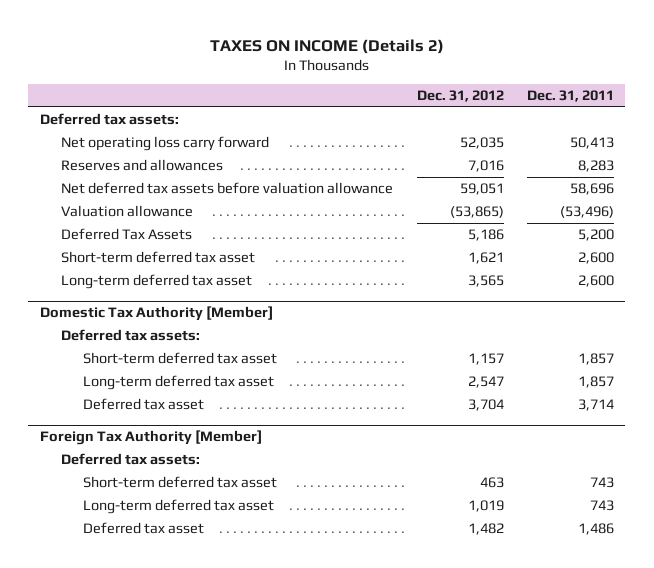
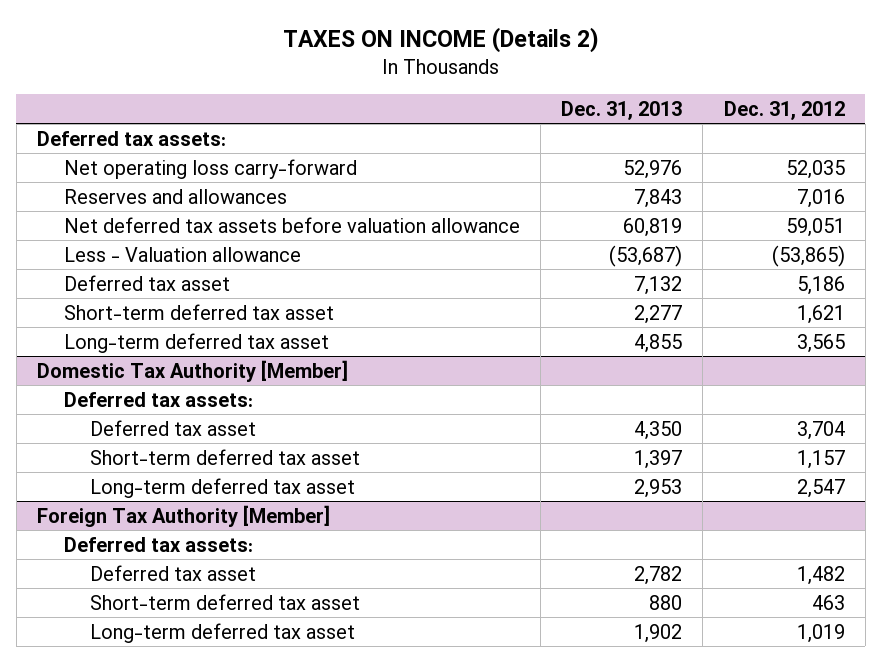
[526,90,614,103] Dec. 31, 2011 -> none
none -> [561,100,683,120] Dec. 31, 2013
[61,135,270,151] Net operating loss carry forward -> [63,158,357,179] Net operating loss carry-forward
[61,204,194,217] Valuation allowance -> [63,246,301,262] Less - Valuation allowance
[61,227,193,240] Deferred Tax Assets -> [63,274,230,291] Deferred tax asset
[82,397,204,410] Deferred tax asset -> [90,419,257,436] Deferred tax asset
[82,521,204,534] Deferred tax asset -> [90,564,257,581] Deferred tax asset

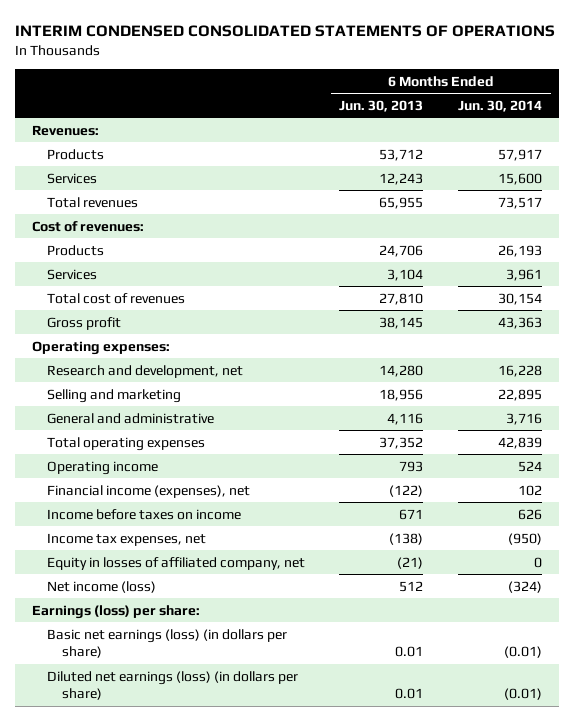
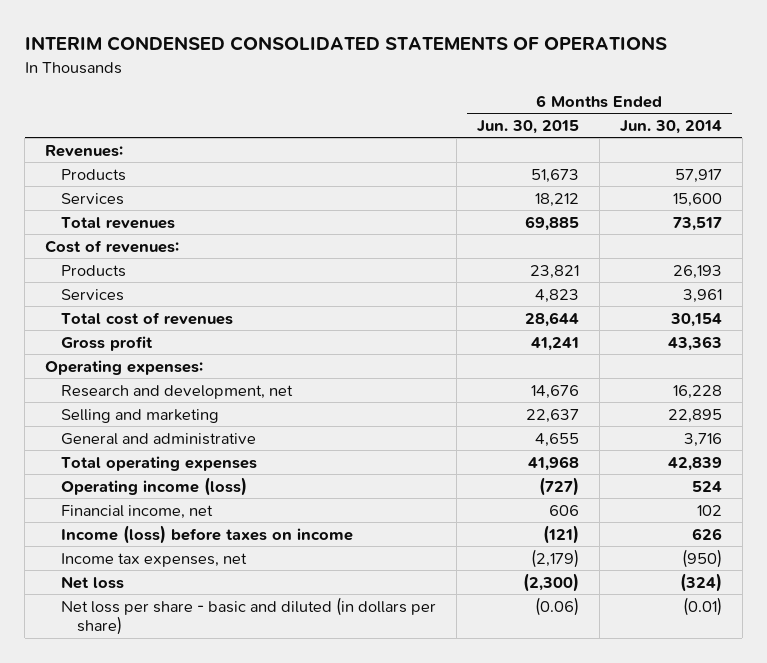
[339,99,424,112] Jun. 30, 2013 -> none
none -> [476,120,579,135] Jun. 30, 2015
[46,460,158,475] Operating income -> [60,476,247,496] Operating income (loss)
[46,484,250,498] Financial income (expenses), net -> [60,504,213,519] Financial income, net
[46,508,241,520] Income before taxes on income -> [60,524,353,544] Income (loss) before taxes on income
[46,556,305,570] Equity in losses of affiliated company, net -> none
[31,604,200,619] Earnings (loss) per share: -> none
[46,670,298,701] Diluted net earnings (loss) (in dollars per share) -> none
[46,580,156,593] Net income (loss) -> [60,575,124,589] Net loss
[46,628,287,659] Basic net earnings (loss) (in dollars per share) -> [60,596,436,636] Net loss per share - basic and diluted (in dollars per share)

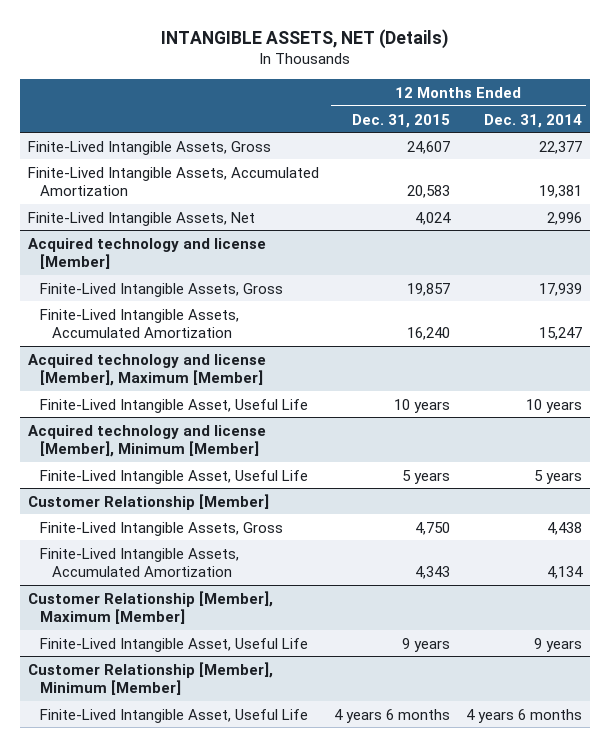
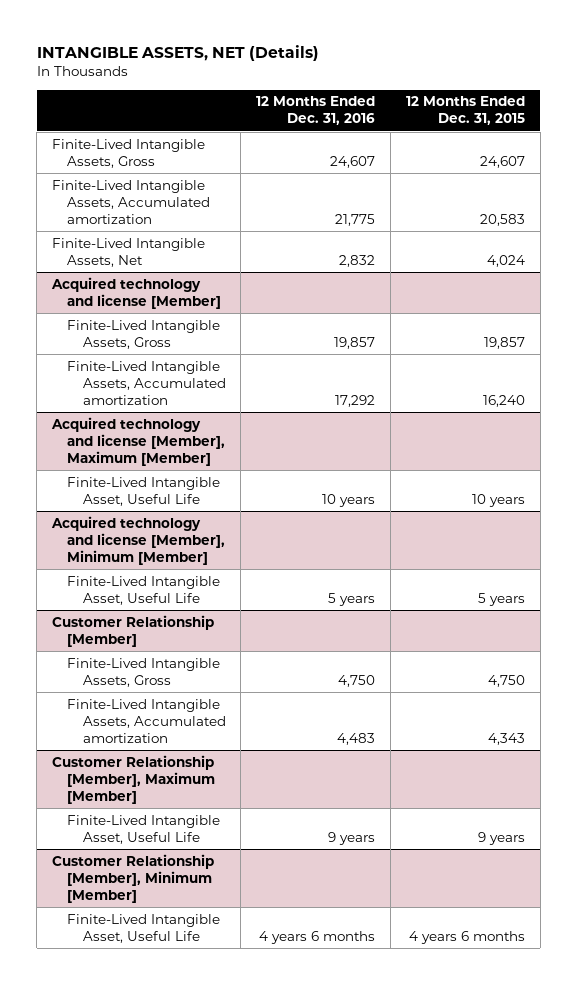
[483,113,582,128] Dec. 31, 2014 -> none
none -> [256,96,376,126] 12 Months Ended Dec. 31, 2016
[27,166,319,197] Finite-Lived Intangible Assets, Accumulated Amortization -> [52,179,211,224] Finite-Lived Intangible Assets, Accumulated amortization
[40,308,240,339] Finite-Lived Intangible Assets, Accumulated Amortization -> [67,360,226,405] Finite-Lived Intangible Assets, Accumulated amortization
[40,547,240,578] Finite-Lived Intangible Assets, Accumulated Amortization -> [67,698,226,743] Finite-Lived Intangible Assets, Accumulated amortization

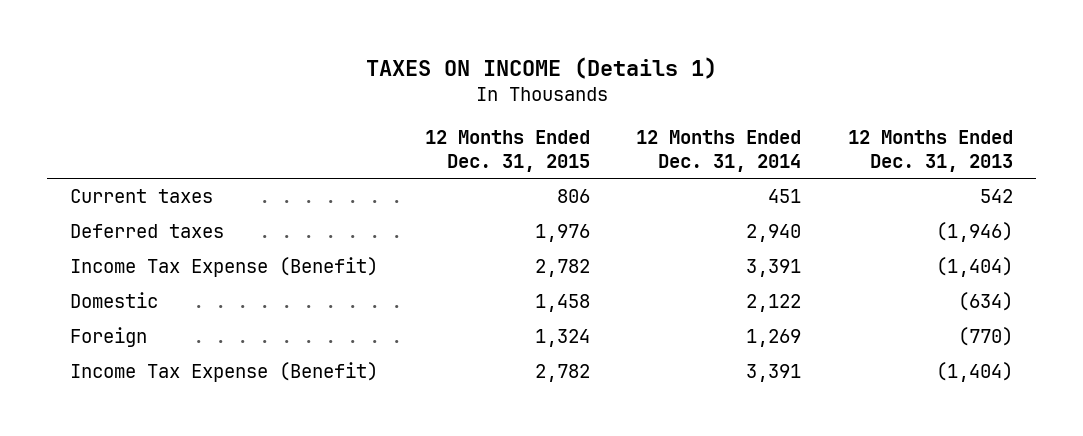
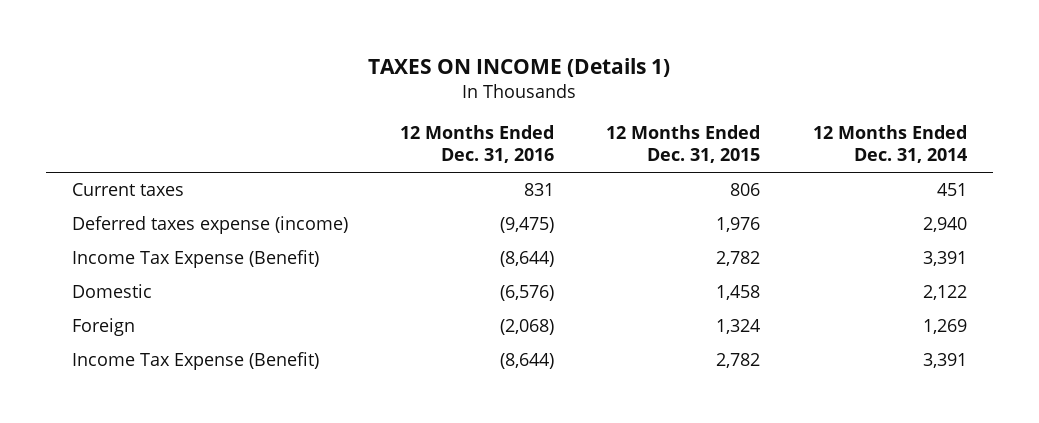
[847,130,1013,172] 12 Months Ended Dec. 31, 2013 -> none
none -> [400,124,555,164] 12 Months Ended Dec. 31, 2016
[70,224,225,239] Deferred taxes -> [72,216,349,235] Deferred taxes expense (income)

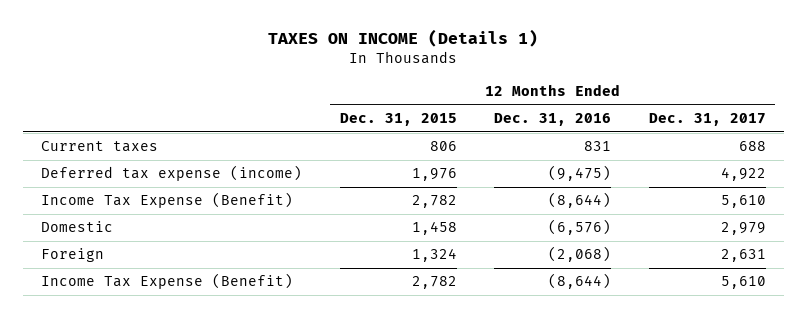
[812,124,967,164] 12 Months Ended Dec. 31, 2014 -> none
none -> [648,112,766,126] Dec. 31, 2017
[72,216,349,235] Deferred taxes expense (income) -> [41,165,303,182] Deferred tax expense (income)

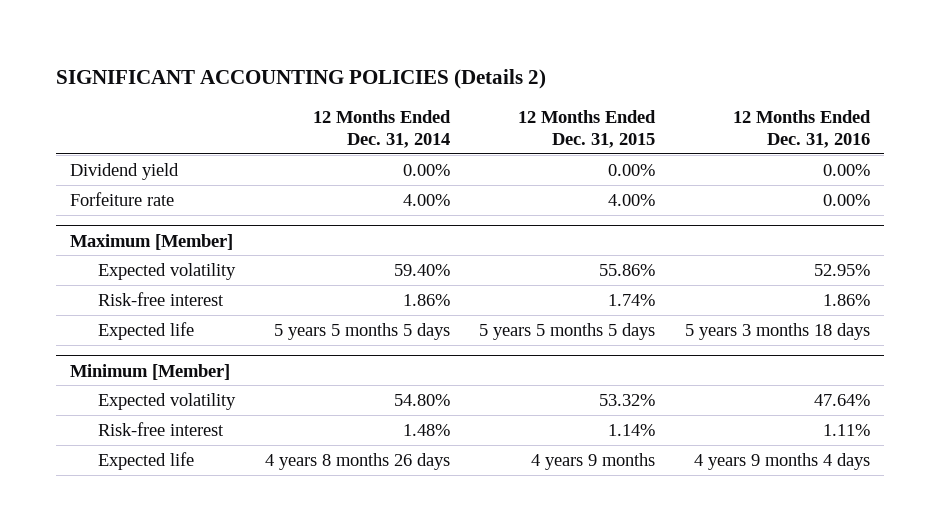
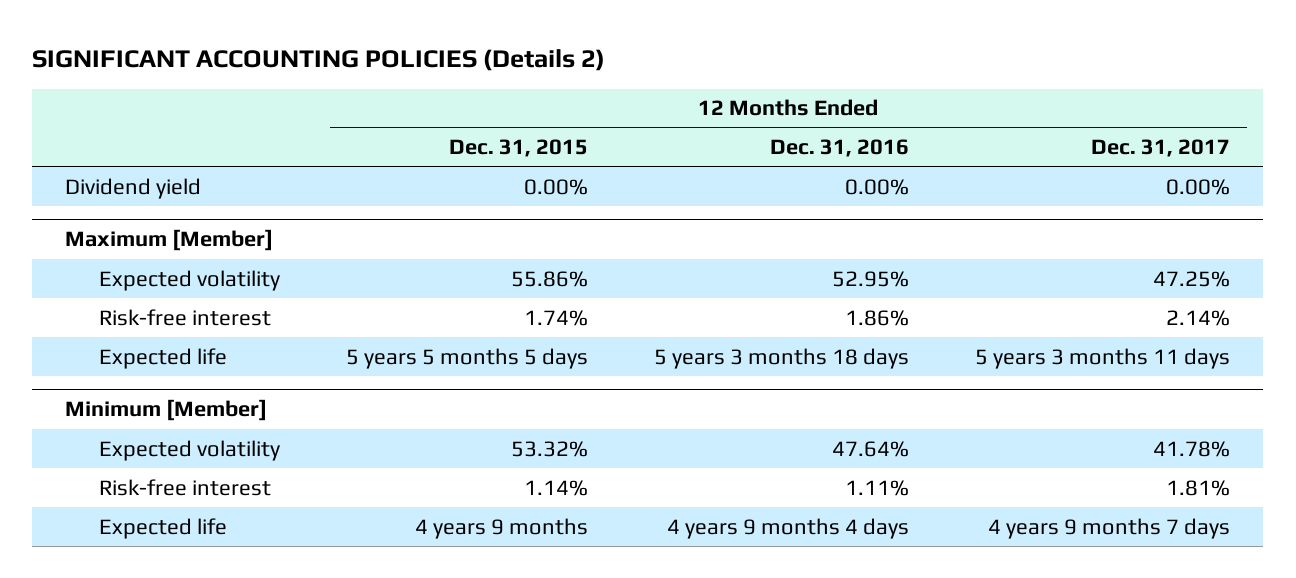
[312,110,451,149] 12 Months Ended Dec. 31, 2014 -> none
none -> [1091,139,1231,158] Dec. 31, 2017
[70,191,175,206] Forfeiture rate -> none

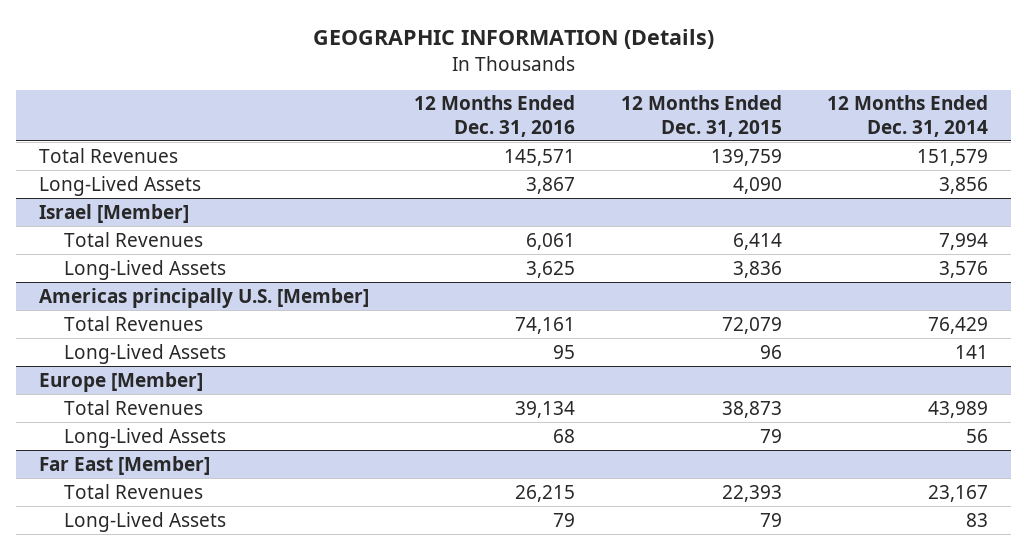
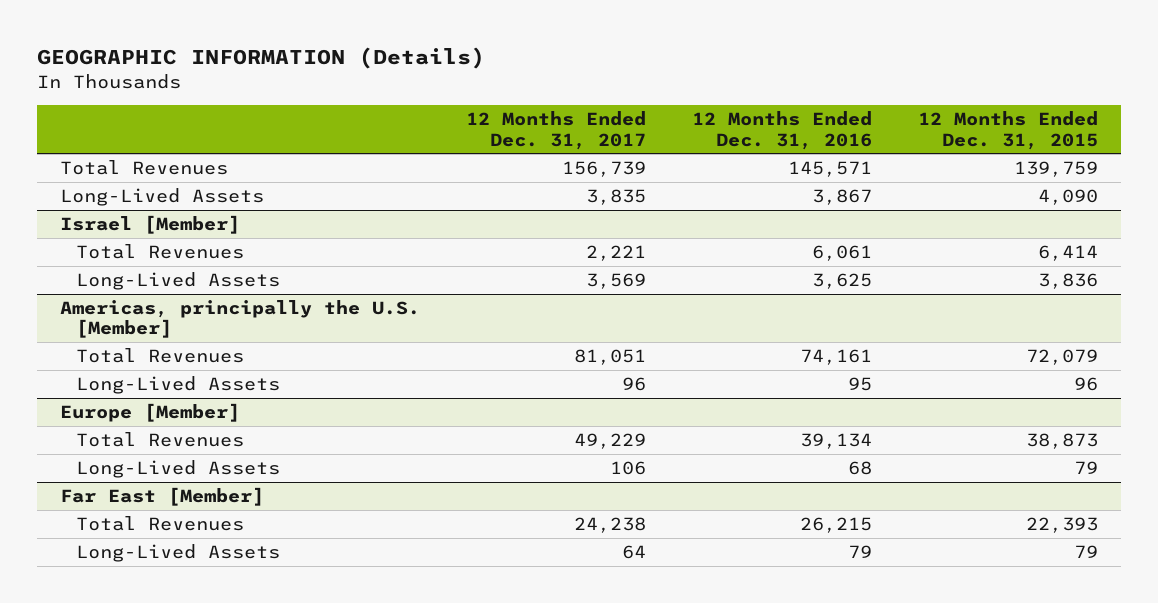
[827,95,989,137] 12 Months Ended Dec. 31, 2014 -> none
none -> [466,111,647,150] 12 Months Ended Dec. 31, 2017
[39,287,370,308] Americas principally U.S. [Member] -> [60,300,421,339] Americas, principally the U.S. [Member]

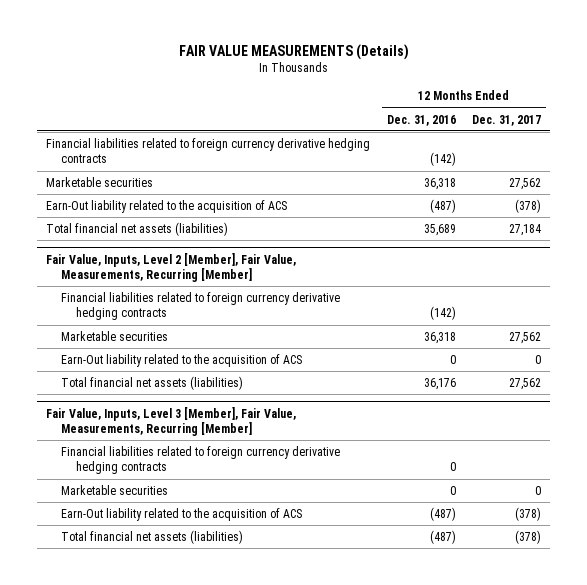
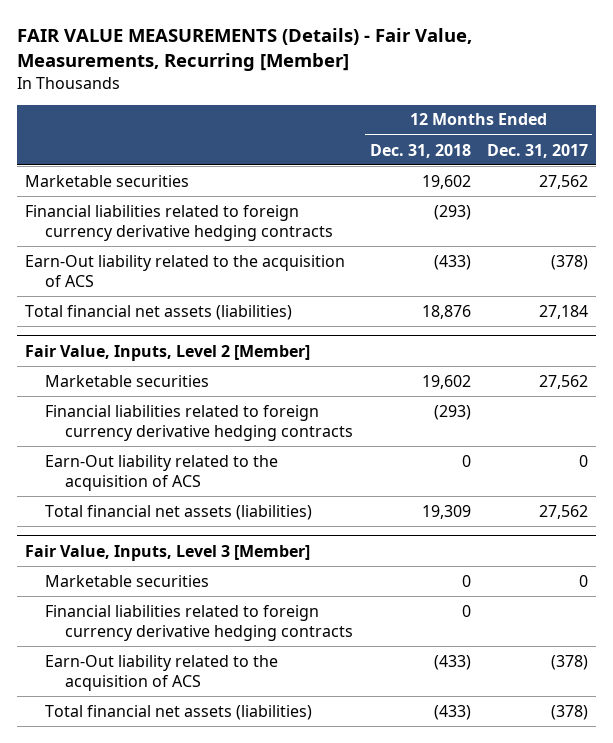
[178,44,409,61] FAIR VALUE MEASUREMENTS (Details) -> [17,28,473,71] FAIR VALUE MEASUREMENTS (Details) - Fair Value, Measurements, Recurring [Member]
[386,114,456,126] Dec. 31, 2016 -> none
none -> [369,143,471,158] Dec. 31, 2018
[45,137,370,164] Financial liabilities related to foreign currency derivative hedging contracts -> [25,204,334,241] Financial liabilities related to foreign currency derivative hedging contracts
[60,291,340,321] Financial liabilities related to foreign currency derivative hedging contracts -> none
[45,252,296,282] Fair Value, Inputs, Level 2 [Member], Fair Value, Measurements, Recurring [Member] -> [25,344,311,361] Fair Value, Inputs, Level 2 [Member]
none -> [45,404,354,441] Financial liabilities related to foreign currency derivative hedging contracts
[60,445,340,475] Financial liabilities related to foreign currency derivative hedging contracts -> none
[45,406,296,436] Fair Value, Inputs, Level 3 [Member], Fair Value, Measurements, Recurring [Member] -> [25,544,311,561] Fair Value, Inputs, Level 3 [Member]
none -> [45,604,354,641] Financial liabilities related to foreign currency derivative hedging contracts

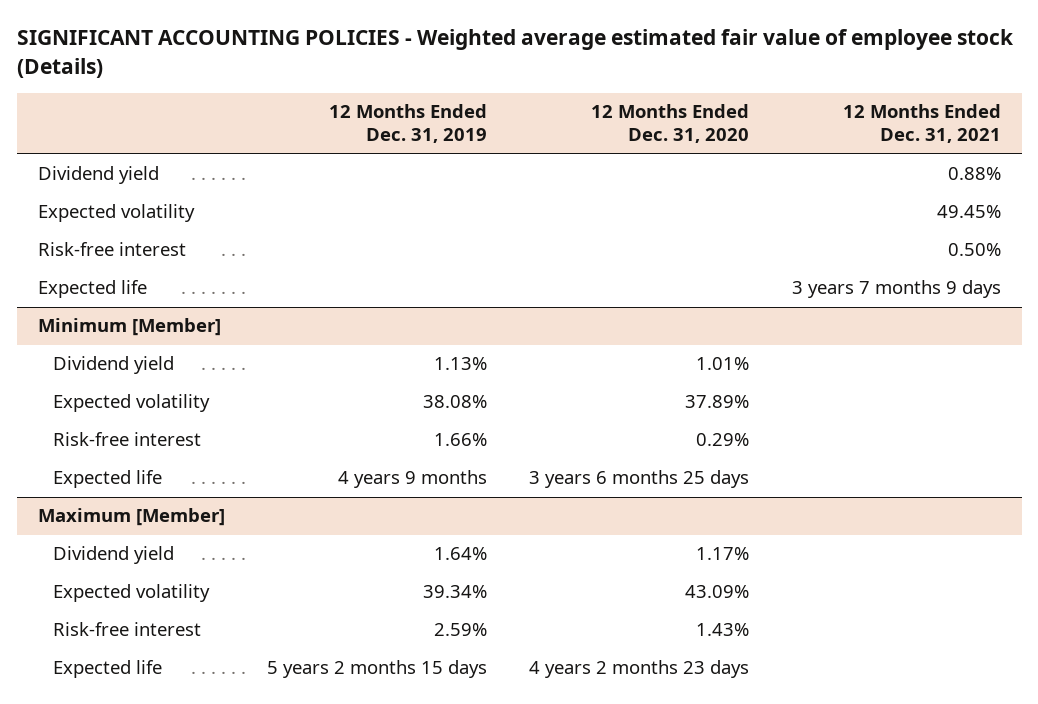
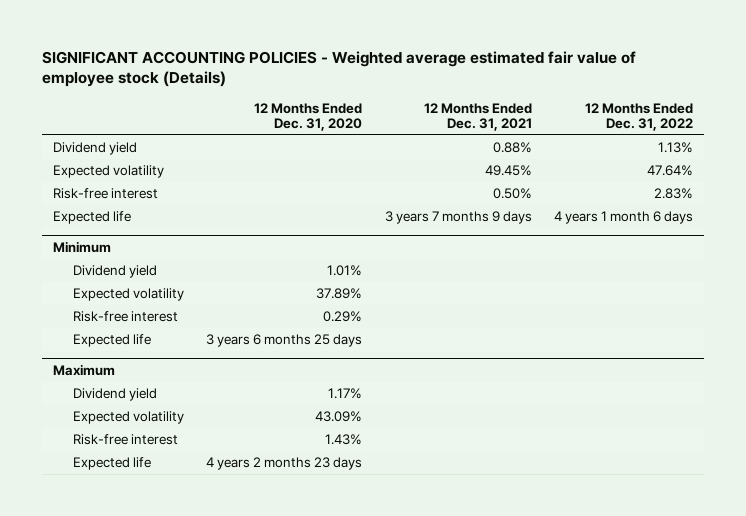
[329,104,488,144] 12 Months Ended Dec. 31, 2019 -> none
none -> [584,102,693,132] 12 Months Ended Dec. 31, 2022
[37,318,221,337] Minimum [Member] -> [53,240,112,253] Minimum
[37,508,225,527] Maximum [Member] -> [53,363,116,376] Maximum

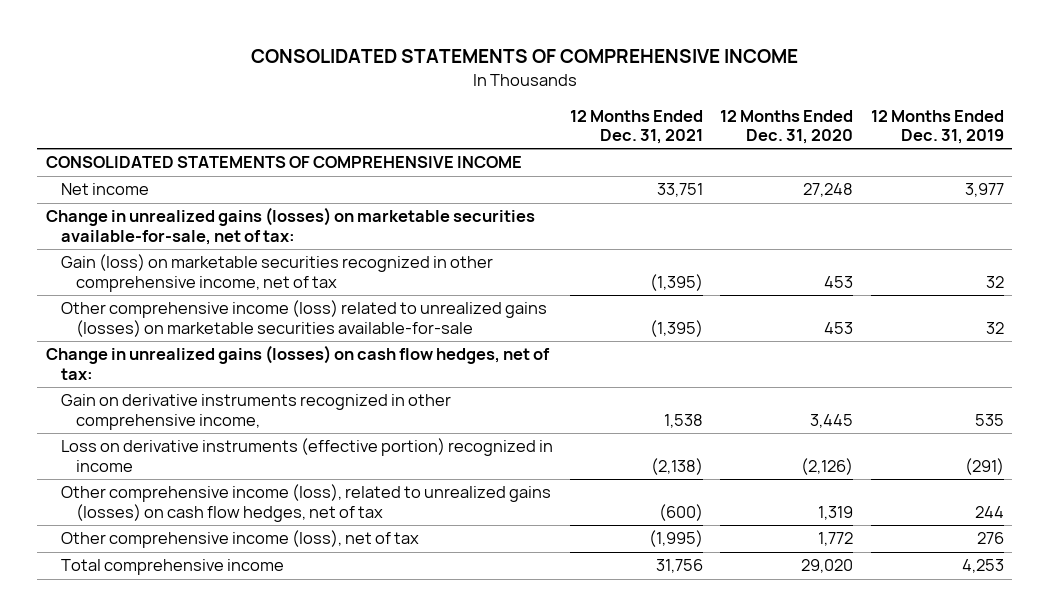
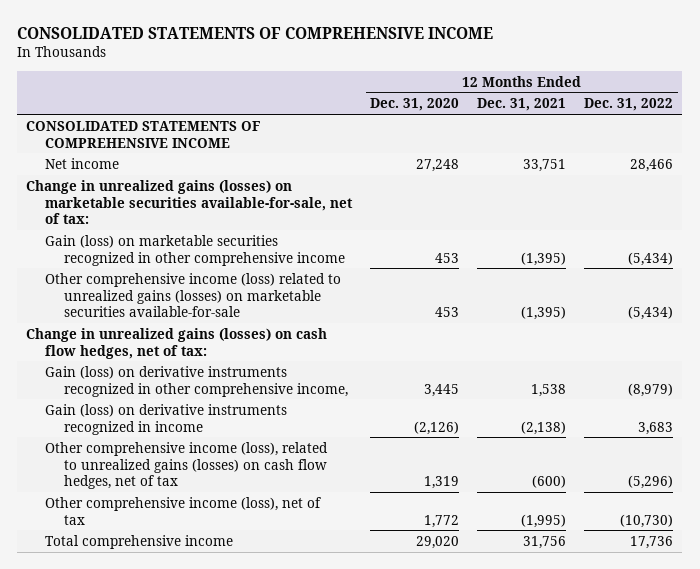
[870,109,1004,144] 12 Months Ended Dec. 31, 2019 -> none
none -> [584,98,674,112] Dec. 31, 2022
[60,254,493,292] Gain (loss) on marketable securities recognized in other comprehensive income, net of tax -> [45,234,345,266] Gain (loss) on marketable securities recognized in other comprehensive income
[60,394,451,430] Gain on derivative instruments recognized in other comprehensive income, -> [45,365,348,397] Gain (loss) on derivative instruments recognized in other comprehensive income,
[60,438,553,472] Loss on derivative instruments (effective portion) recognized in income -> [45,403,288,435] Gain (loss) on derivative instruments recognized in income

